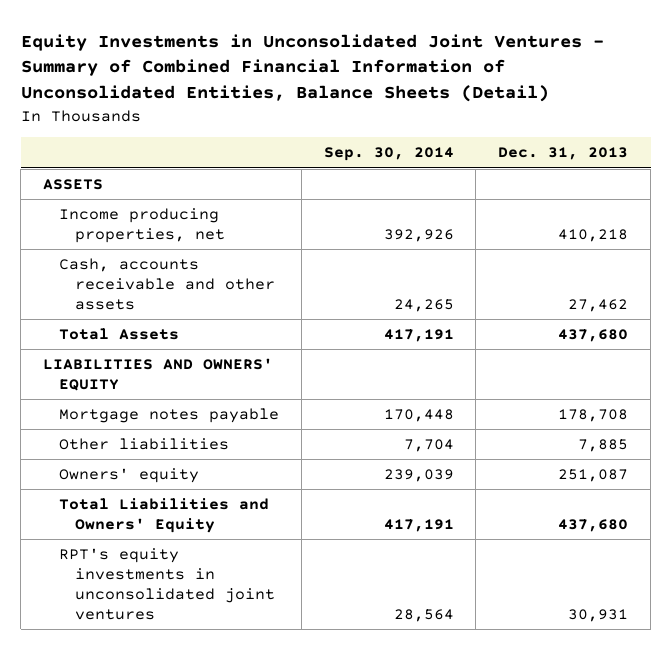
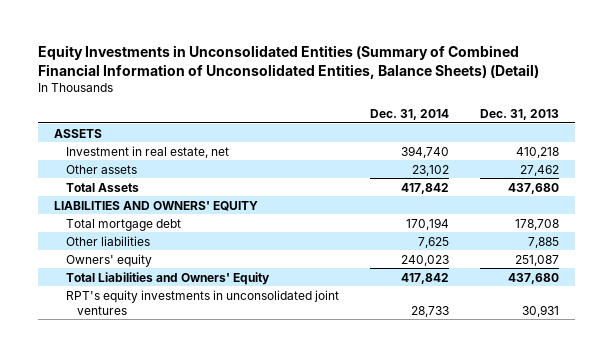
[20,33,604,103] Equity Investments in Unconsolidated Joint Ventures - Summary of Combined Financial Information of Unconsolidated Entities, Balance Sheets (Detail) -> [38,45,540,80] Equity Investments in Unconsolidated Entities (Summary of Combined Financial Information of Unconsolidated Entities, Balance Sheets) (Detail)
[323,147,454,162] Sep. 30, 2014 -> none
none -> [369,109,449,121] Dec. 31, 2014
[59,208,226,243] Income producing properties, net -> [65,145,229,158] Investment in real estate, net
[59,258,276,310] Cash, accounts receivable and other assets -> [65,164,137,174] Other assets
[59,408,280,424] Mortgage notes payable -> [65,218,181,231] Total mortgage debt

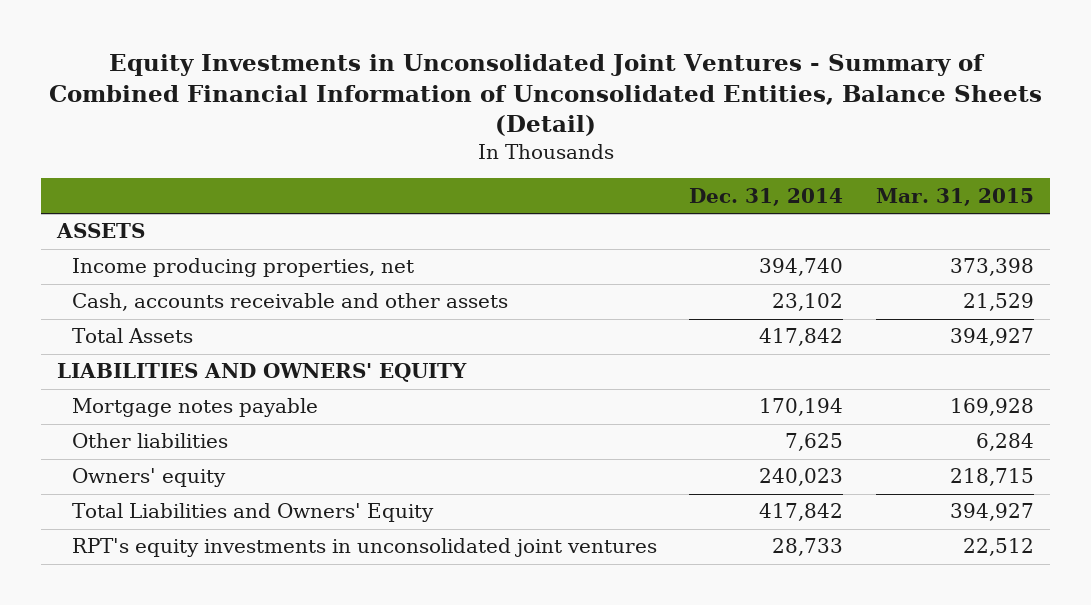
[38,45,540,80] Equity Investments in Unconsolidated Entities (Summary of Combined Financial Information of Unconsolidated Entities, Balance Sheets) (Detail) -> [48,54,1042,137] Equity Investments in Unconsolidated Joint Ventures - Summary of Combined Financial Information of Unconsolidated Entities, Balance Sheets (Detail)
[480,109,560,121] Dec. 31, 2013 -> none
none -> [875,187,1034,206] Mar. 31, 2015
[65,145,229,158] Investment in real estate, net -> [71,258,414,278] Income producing properties, net
[65,164,137,174] Other assets -> [71,293,508,312] Cash, accounts receivable and other assets
[65,218,181,231] Total mortgage debt -> [71,398,318,418] Mortgage notes payable

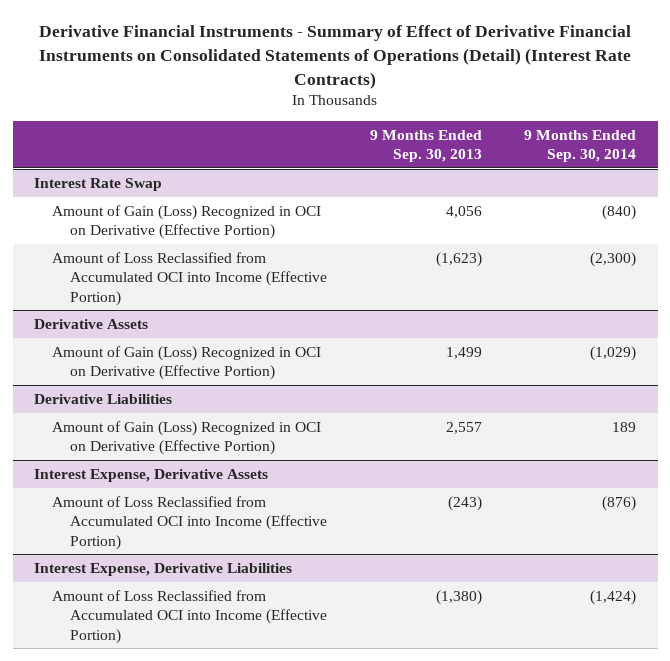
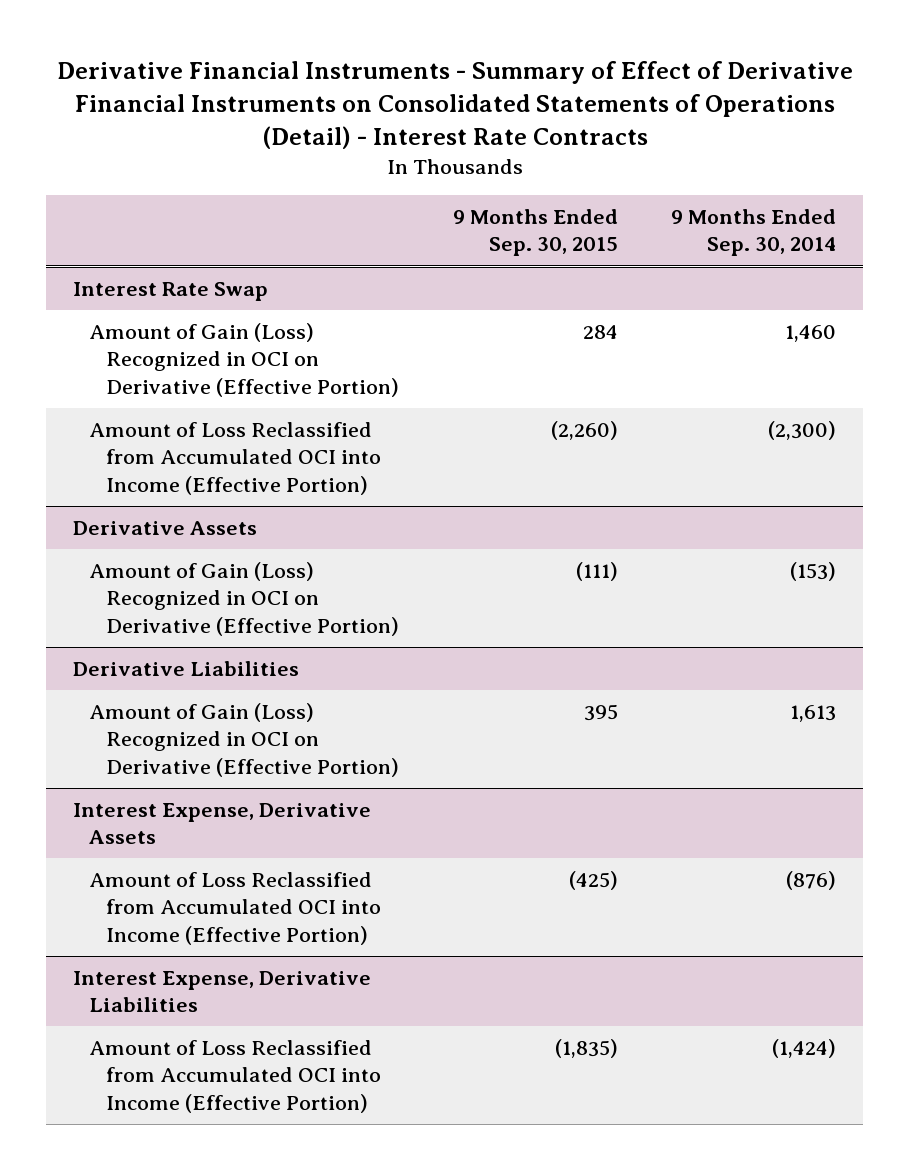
[39,24,632,89] Derivative Financial Instruments - Summary of Effect of Derivative Financial Instruments on Consolidated Statements of Operations (Detail) (Interest Rate Contracts) -> [56,61,853,150] Derivative Financial Instruments - Summary of Effect of Derivative Financial Instruments on Consolidated Statements of Operations (Detail) - Interest Rate Contracts
[369,129,482,163] 9 Months Ended Sep. 30, 2013 -> none
none -> [452,208,618,257] 9 Months Ended Sep. 30, 2015
[602,204,637,220] (840) -> [785,324,837,342] 1,460
[590,345,637,361] (1,029) -> [790,561,837,581] (153)
[612,421,637,432] 189 -> [790,704,837,722] 1,613

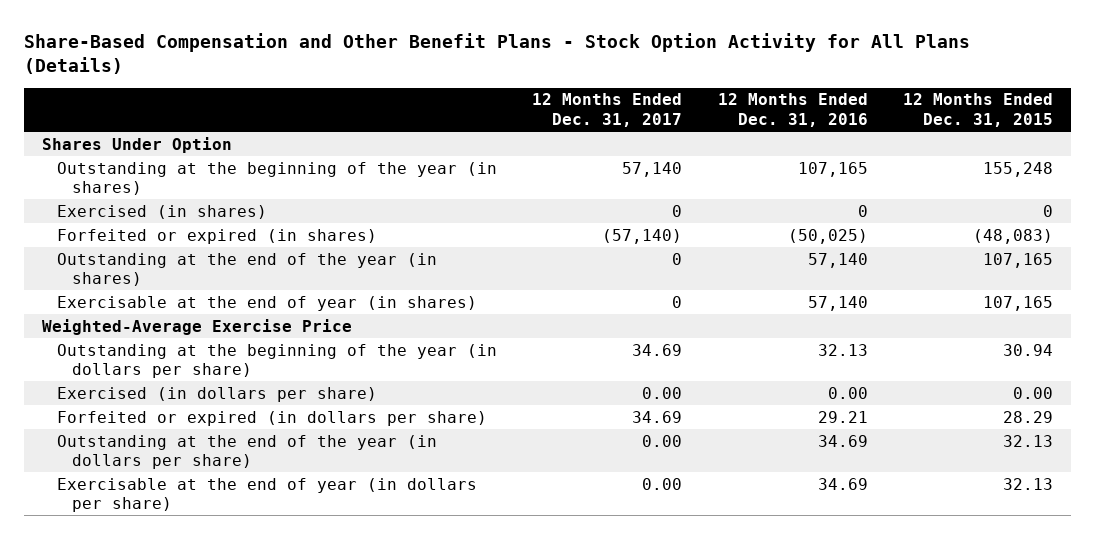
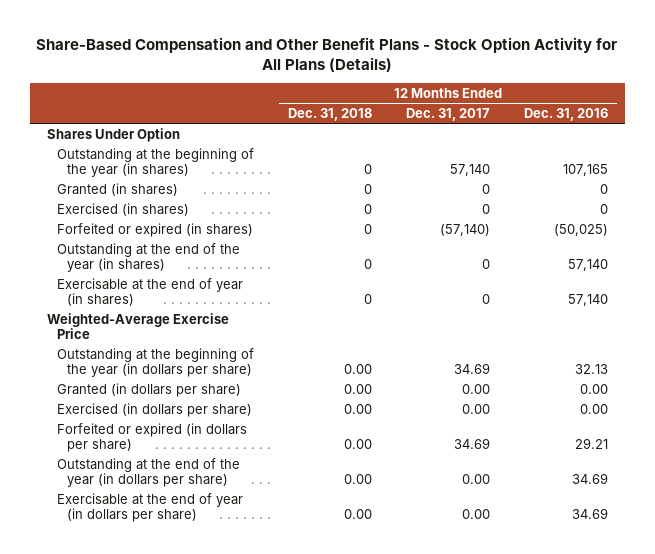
[903,93,1054,128] 12 Months Ended Dec. 31, 2015 -> none
none -> [287,107,372,121] Dec. 31, 2018
none -> [56,182,178,196] Granted (in shares)
none -> [56,382,241,397] Granted (in dollars per share)

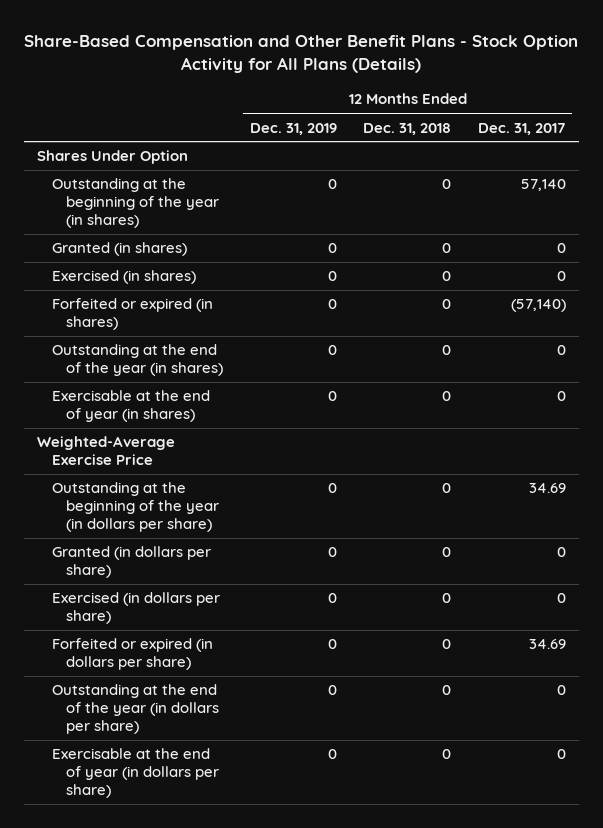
[524,107,609,121] Dec. 31, 2016 -> none
none -> [249,122,337,135] Dec. 31, 2019
[343,363,372,374] 0.00 -> [442,483,452,494] 0
[343,383,372,394] 0.00 -> [442,547,452,558] 0
[462,383,491,394] 0.00 -> [556,547,566,558] 0
[343,403,372,414] 0.00 -> [442,593,452,604] 0
[462,403,491,414] 0.00 -> [556,593,566,604] 0
[343,438,372,449] 0.00 -> [442,639,452,650] 0
[343,473,372,484] 0.00 -> [442,685,452,696] 0
[462,473,491,484] 0.00 -> [556,685,566,696] 0
[343,508,372,519] 0.00 -> [442,749,452,760] 0
[462,508,491,519] 0.00 -> [556,749,566,760] 0

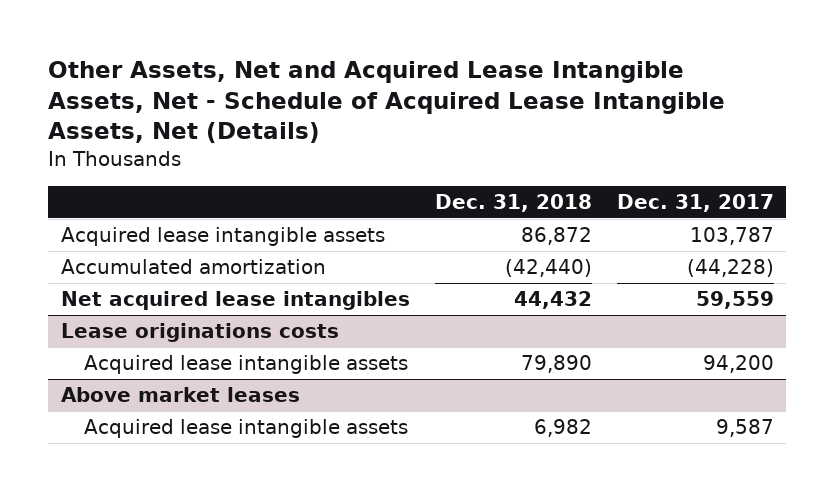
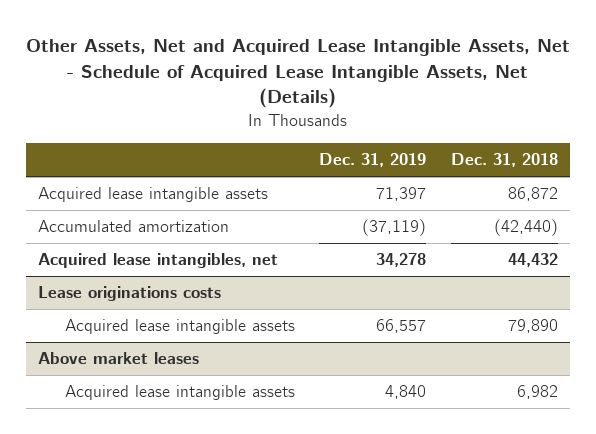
[616,193,774,212] Dec. 31, 2017 -> none
none -> [319,153,427,168] Dec. 31, 2019
[60,291,410,311] Net acquired lease intangibles -> [38,253,279,269] Acquired lease intangibles, net

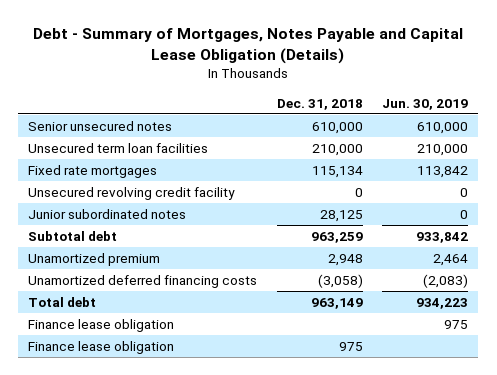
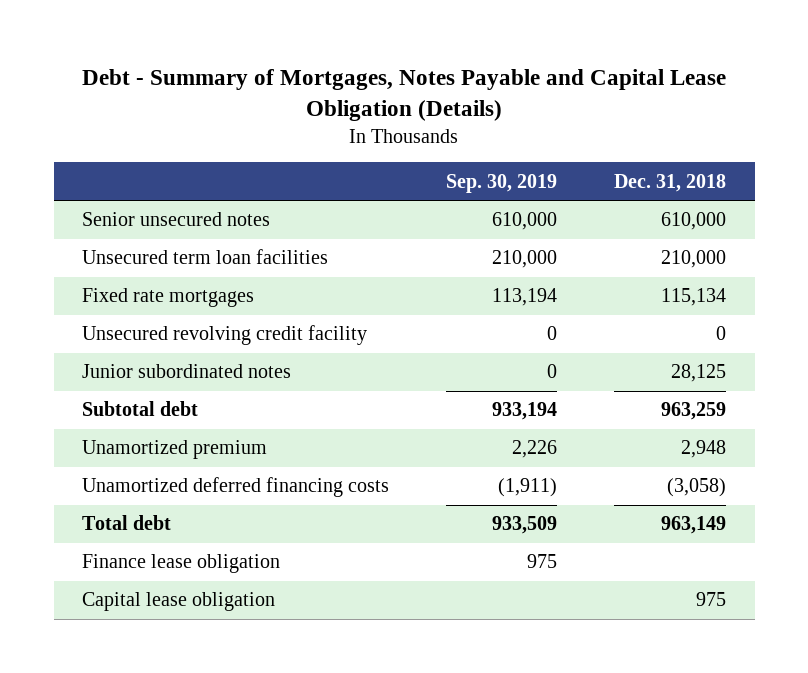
[382,98,469,110] Jun. 30, 2019 -> none
none -> [446,173,558,193] Sep. 30, 2019
[28,340,175,354] Finance lease obligation -> [82,592,276,612] Capital lease obligation

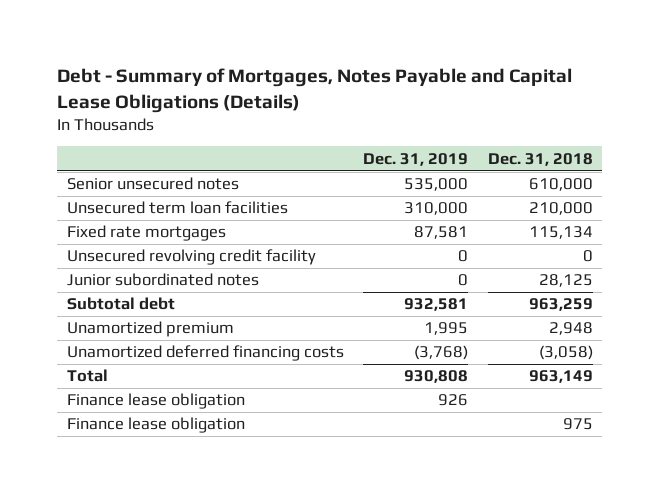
[82,68,727,121] Debt - Summary of Mortgages, Notes Payable and Capital Lease Obligation (Details) -> [56,68,572,113] Debt - Summary of Mortgages, Notes Payable and Capital Lease Obligations (Details)
[446,173,558,193] Sep. 30, 2019 -> none
none -> [363,152,469,166] Dec. 31, 2019
[82,515,172,531] Total debt -> [66,369,108,383] Total
[82,592,276,612] Capital lease obligation -> [66,417,245,434] Finance lease obligation

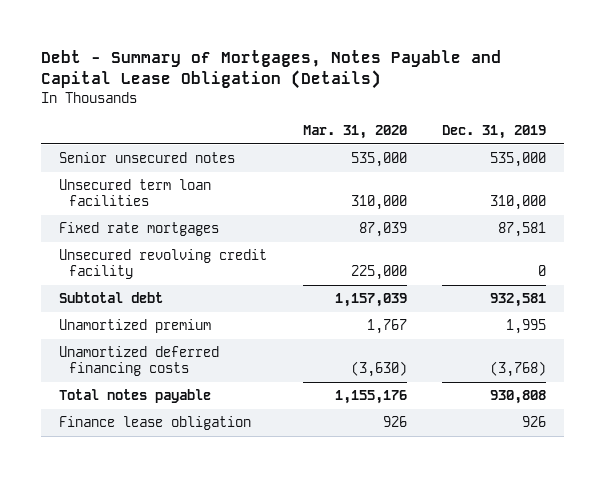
[56,68,572,113] Debt - Summary of Mortgages, Notes Payable and Capital Lease Obligations (Details) -> [41,49,502,90] Debt - Summary of Mortgages, Notes Payable and Capital Lease Obligation (Details)
[487,152,593,166] Dec. 31, 2018 -> none
none -> [302,125,407,140] Mar. 31, 2020
[66,273,259,287] Junior subordinated notes -> none
[66,369,108,383] Total -> [59,389,212,404] Total notes payable
[66,417,245,434] Finance lease obligation -> none

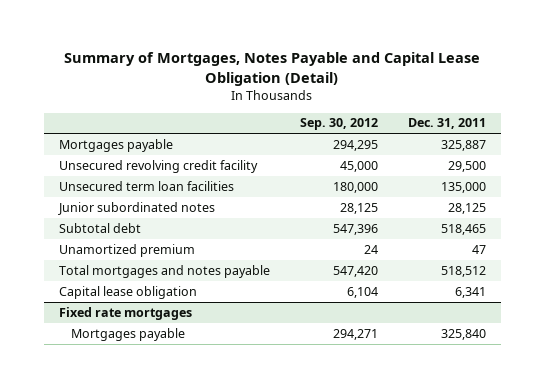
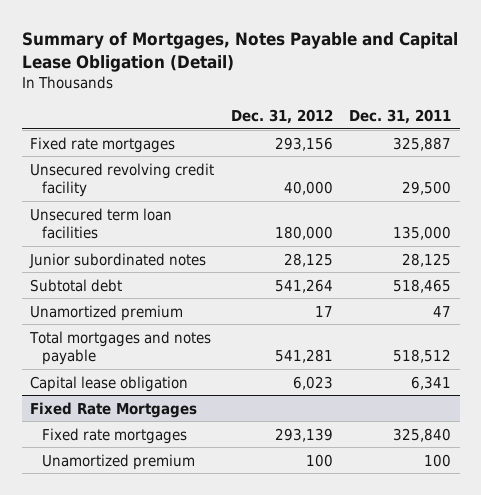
[299,118,378,131] Sep. 30, 2012 -> none
none -> [230,109,333,125] Dec. 31, 2012
[58,138,173,152] Mortgages payable -> [30,136,176,153] Fixed rate mortgages
[58,306,192,320] Fixed rate mortgages -> [30,401,198,418] Fixed Rate Mortgages
[70,327,185,341] Mortgages payable -> [42,427,188,444] Fixed rate mortgages
none -> [42,453,196,470] Unamortized premium

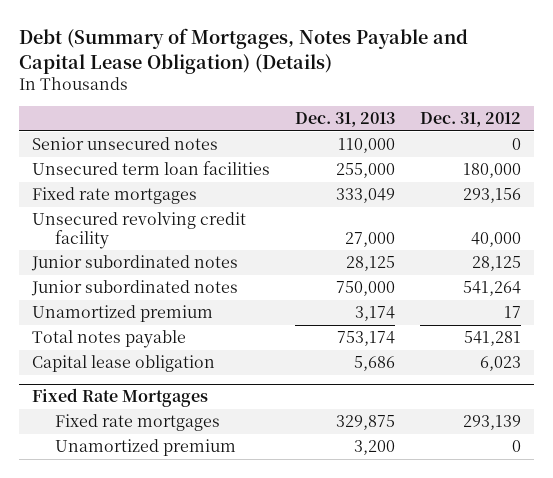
[21,31,458,72] Summary of Mortgages, Notes Payable and Capital Lease Obligation (Detail) -> [19,27,469,74] Debt (Summary of Mortgages, Notes Payable and Capital Lease Obligation) (Details)
[349,109,452,125] Dec. 31, 2011 -> none
none -> [294,112,395,128] Dec. 31, 2013
none -> [31,137,218,151] Senior unsecured notes
[30,207,173,240] Unsecured term loan facilities -> [31,161,270,176] Unsecured term loan facilities
[30,278,123,292] Subtotal debt -> [30,280,238,297] Junior subordinated notes
[29,330,212,366] Total mortgages and notes payable -> [31,330,186,349] Total notes payable
[305,453,333,467] 100 -> [512,440,522,453] 0

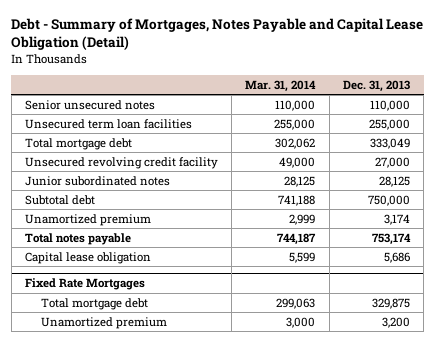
[19,27,469,74] Debt (Summary of Mortgages, Notes Payable and Capital Lease Obligation) (Details) -> [11,18,424,51] Debt - Summary of Mortgages, Notes Payable and Capital Lease Obligation (Detail)
[420,112,522,128] Dec. 31, 2012 -> none
none -> [245,79,317,92] Mar. 31, 2014
[31,187,197,205] Fixed rate mortgages -> [24,137,132,150] Total mortgage debt
[30,280,238,297] Junior subordinated notes -> [24,194,95,205] Subtotal debt
[54,414,220,432] Fixed rate mortgages -> [40,297,148,310] Total mortgage debt

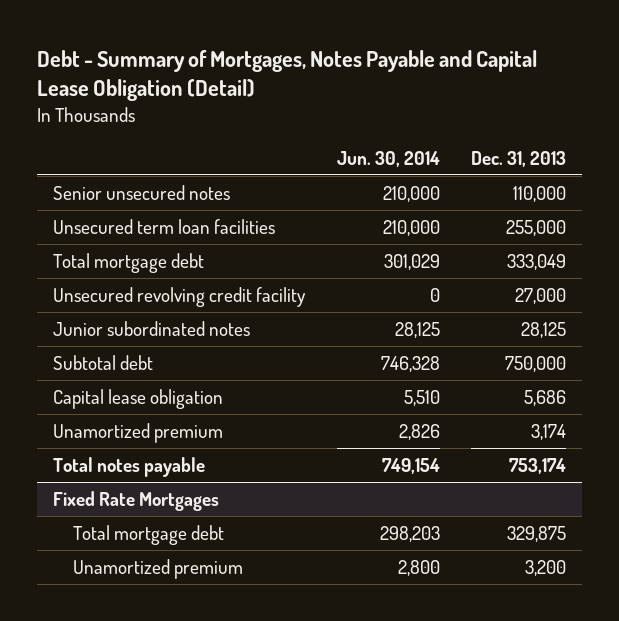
[245,79,317,92] Mar. 31, 2014 -> none
none -> [336,150,440,167] Jun. 30, 2014
[24,251,151,264] Capital lease obligation -> [53,388,224,409] Capital lease obligation

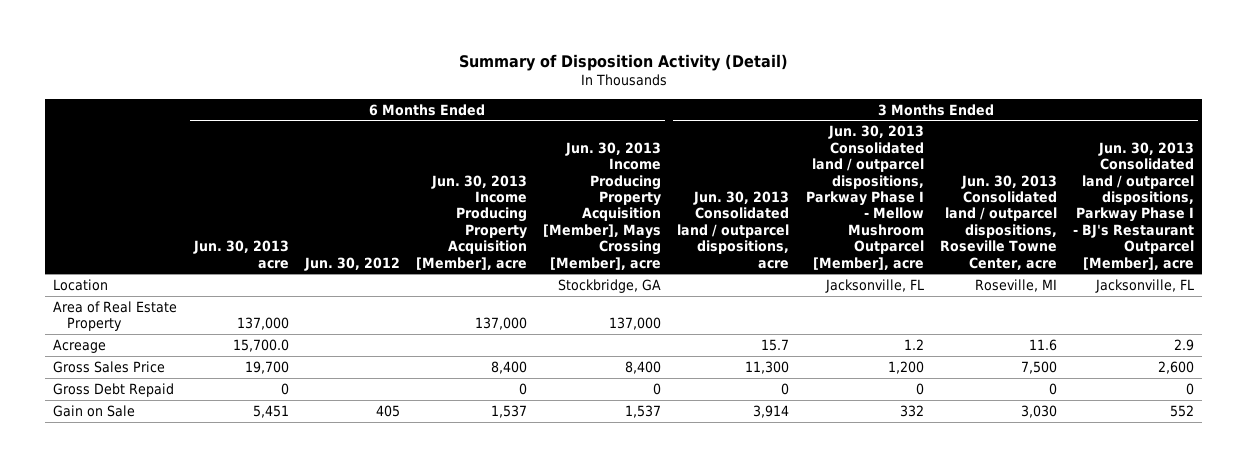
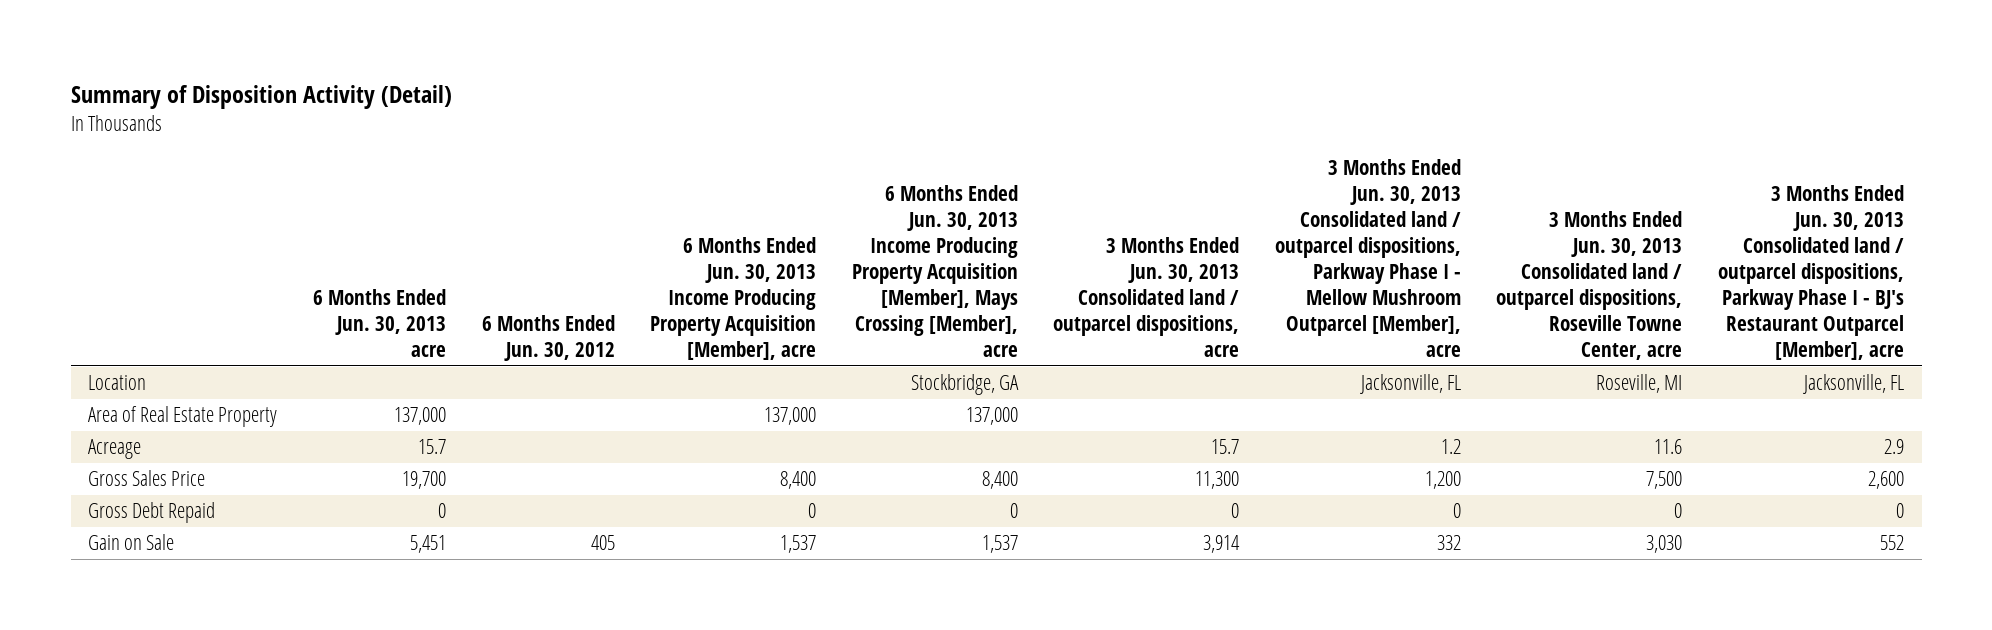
[232,338,289,352] 15,700.0 -> [418,439,447,455] 15.7

